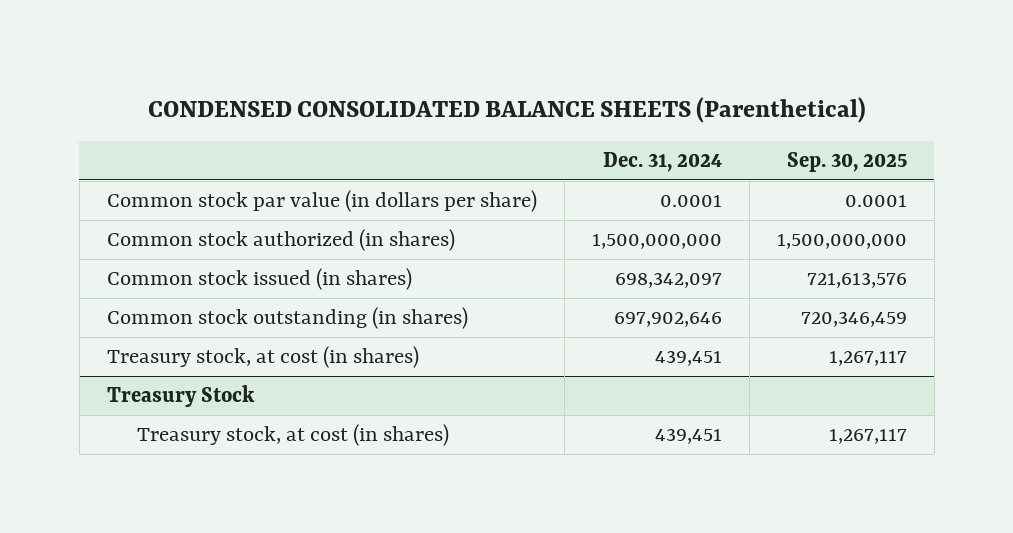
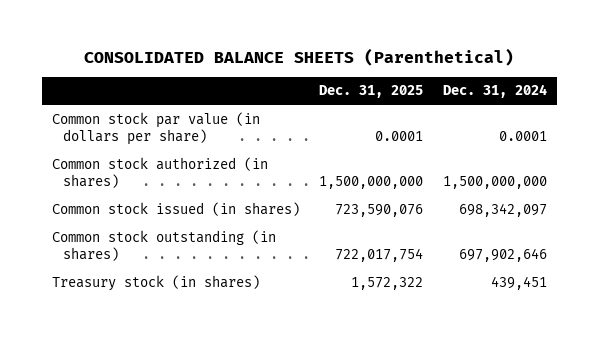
[147,96,866,123] CONDENSED CONSOLIDATED BALANCE SHEETS (Parenthetical) -> [84,48,515,67] CONSOLIDATED BALANCE SHEETS (Parenthetical)
[786,152,907,173] Sep. 30, 2025 -> none
none -> [319,85,424,99] Dec. 31, 2025
[106,385,255,408] Treasury Stock -> none
[137,424,450,447] Treasury stock, at cost (in shares) -> none
[106,346,419,369] Treasury stock, at cost (in shares) -> [51,274,260,291] Treasury stock (in shares)

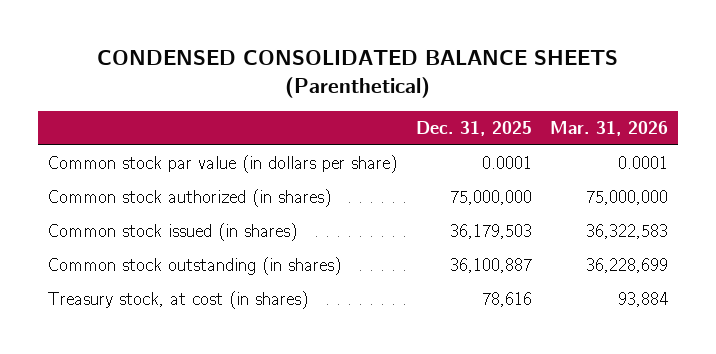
[84,48,515,67] CONSOLIDATED BALANCE SHEETS (Parenthetical) -> [96,50,618,98] CONDENSED CONSOLIDATED BALANCE SHEETS (Parenthetical)
[443,84,548,99] Dec. 31, 2024 -> none
none -> [550,120,669,136] Mar. 31, 2026
[319,176,424,190] 1,500,000,000 -> [449,190,532,206] 75,000,000
[335,203,424,217] 723,590,076 -> [449,224,532,240] 36,179,503
[335,248,424,263] 722,017,754 -> [449,258,532,274] 36,100,887
[51,274,260,291] Treasury stock (in shares) -> [47,291,309,310] Treasury stock, at cost (in shares)
[351,276,424,290] 1,572,322 -> [481,292,532,308] 78,616

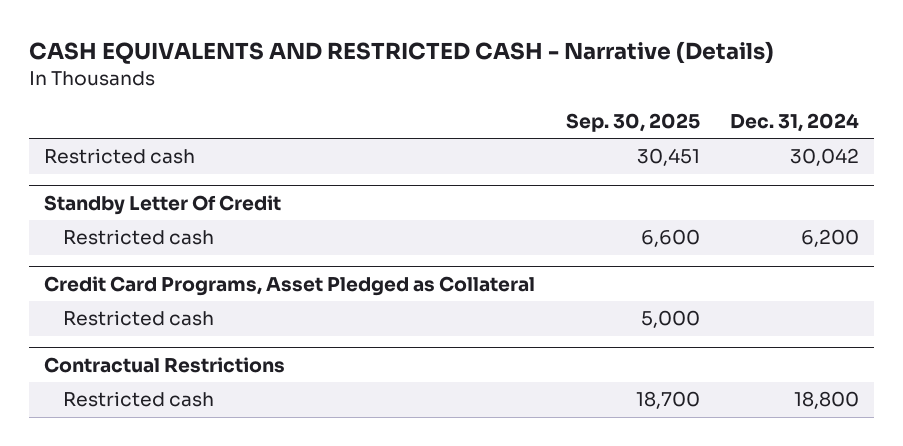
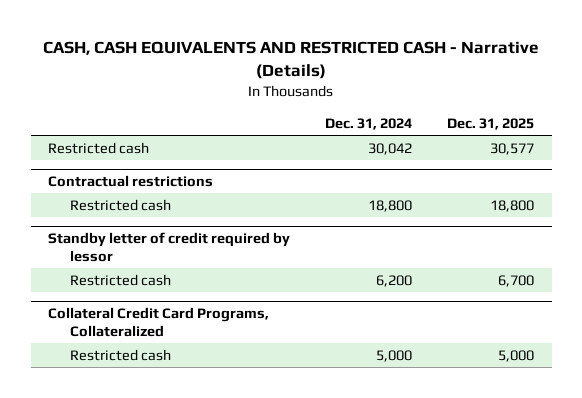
[29,40,775,64] CASH EQUIVALENTS AND RESTRICTED CASH - Narrative (Details) -> [43,41,540,80] CASH, CASH EQUIVALENTS AND RESTRICTED CASH - Narrative (Details)
[565,113,700,133] Sep. 30, 2025 -> none
none -> [447,117,535,130] Dec. 31, 2025
[44,194,282,215] Standby Letter Of Credit -> none
[62,229,214,246] Restricted cash -> none
[44,275,536,296] Credit Card Programs, Asset Pledged as Collateral -> none
[62,310,214,327] Restricted cash -> none
[44,356,286,373] Contractual Restrictions -> [48,174,214,187] Contractual restrictions
none -> [48,231,291,263] Standby letter of credit required by lessor
none -> [69,273,171,286] Restricted cash
none -> [48,306,270,338] Collateral Credit Card Programs, Collateralized
none -> [69,348,171,361] Restricted cash

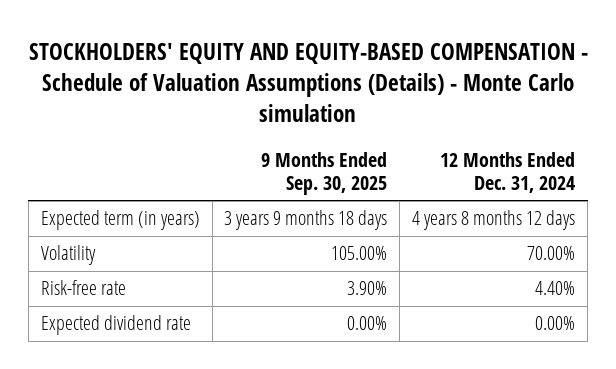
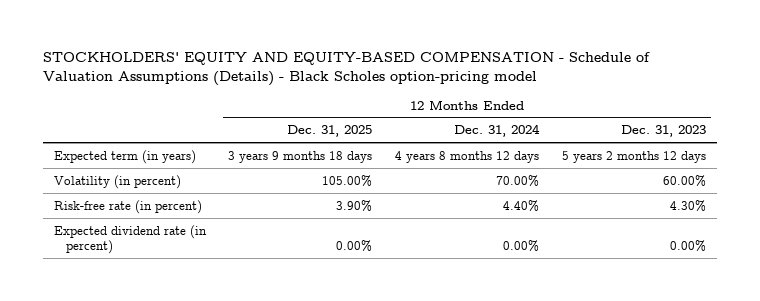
[28,42,588,123] STOCKHOLDERS' EQUITY AND EQUITY-BASED COMPENSATION - Schedule of Valuation Assumptions (Details) - Monte Carlo simulation -> [42,51,650,86] STOCKHOLDERS' EQUITY AND EQUITY-BASED COMPENSATION - Schedule of Valuation Assumptions (Details) - Black Scholes option-pricing model
[261,151,388,196] 9 Months Ended Sep. 30, 2025 -> none
none -> [287,125,373,138] Dec. 31, 2025
none -> [620,125,706,138] Dec. 31, 2023
[40,245,96,266] Volatility -> [53,174,181,189] Volatility (in percent)
[40,280,126,296] Risk-free rate -> [53,199,202,214] Risk-free rate (in percent)
[40,315,191,336] Expected dividend rate -> [53,224,207,254] Expected dividend rate (in percent)

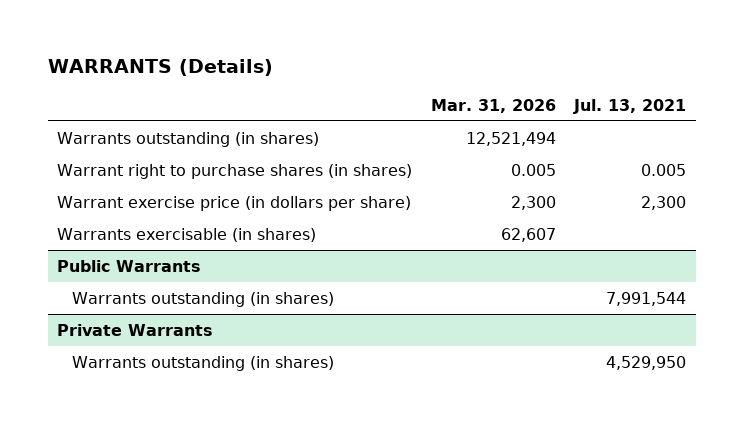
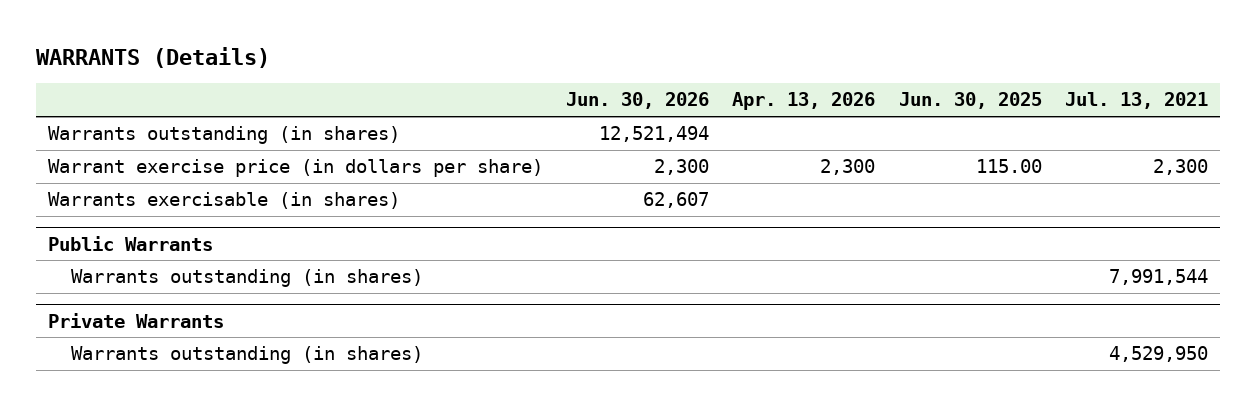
[430,99,556,114] Mar. 31, 2026 -> none
none -> [566,92,710,110] Jun. 30, 2026
none -> [732,92,876,111] Apr. 13, 2026
none -> [898,92,1042,110] Jun. 30, 2025
[57,163,413,179] Warrant right to purchase shares (in shares) -> none

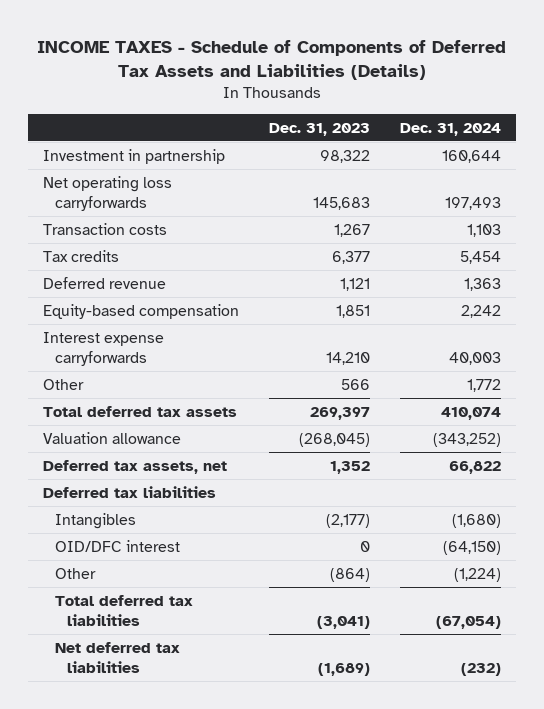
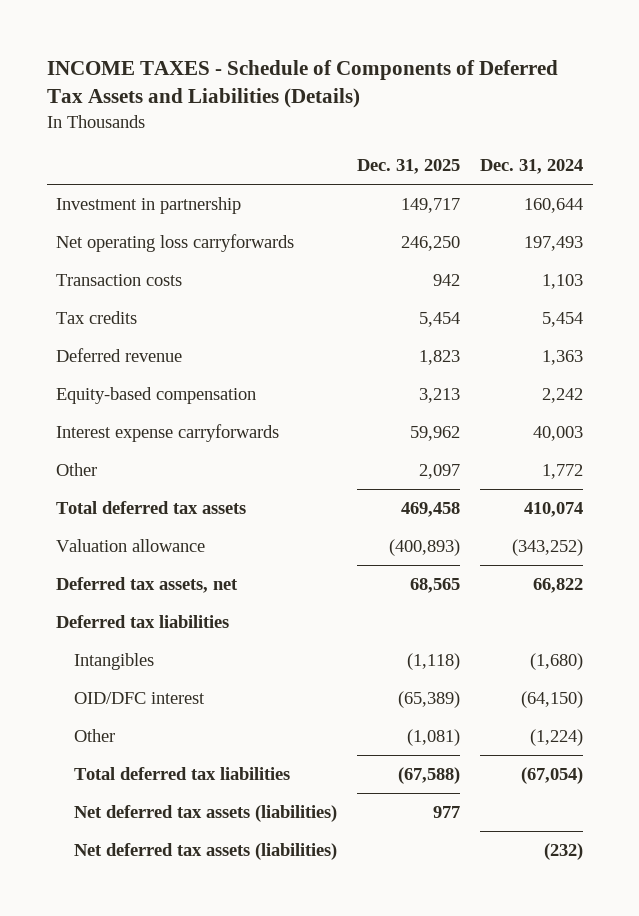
[269,122,371,136] Dec. 31, 2023 -> none
none -> [356,159,460,175] Dec. 31, 2025
none -> [74,804,338,822] Net deferred tax assets (liabilities)
[54,641,180,674] Net deferred tax liabilities -> [74,842,338,860] Net deferred tax assets (liabilities)

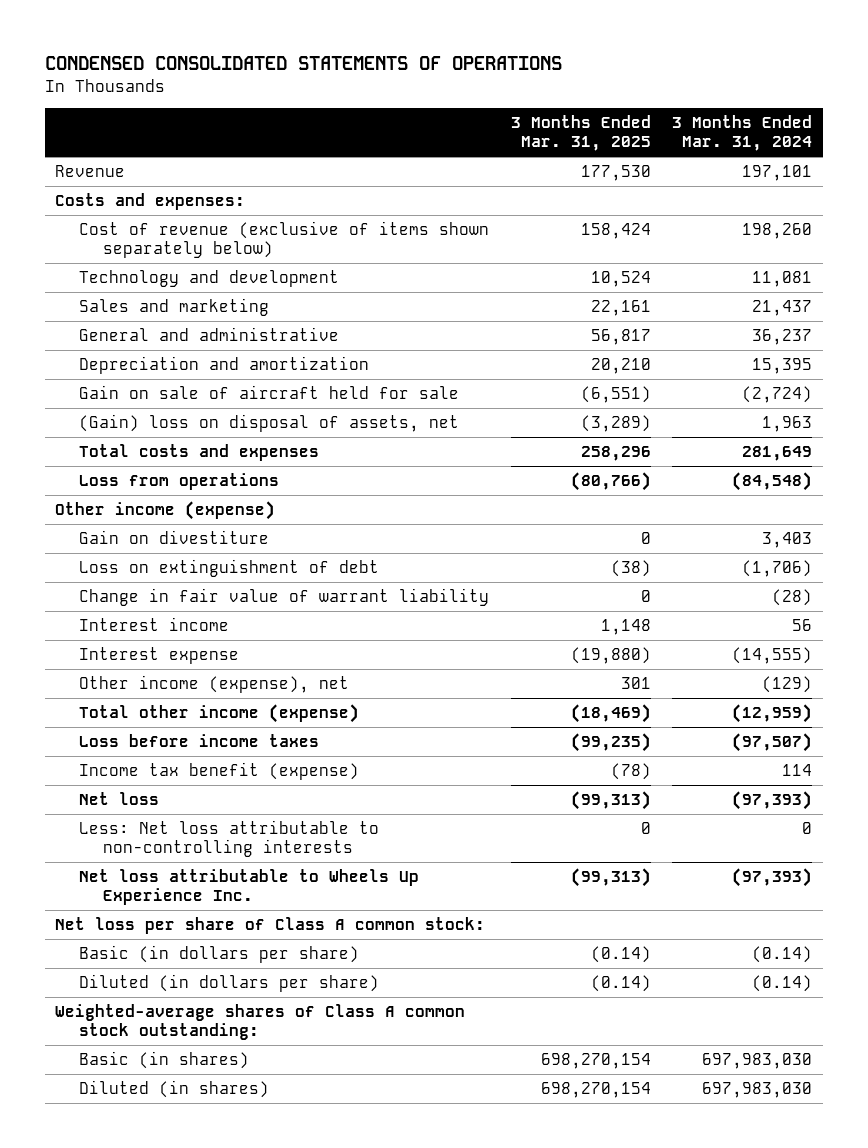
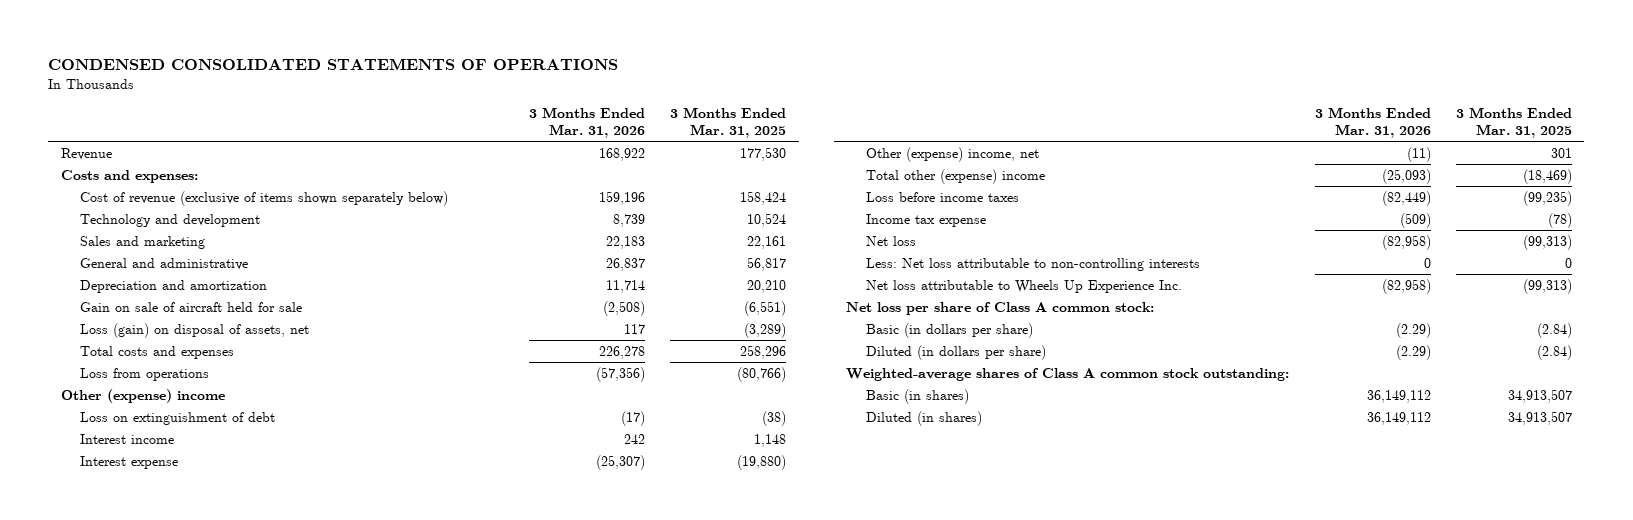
[672,115,813,152] 3 Months Ended Mar. 31, 2024 -> none
none -> [529,107,646,139] 3 Months Ended Mar. 31, 2026
[79,414,460,433] (Gain) loss on disposal of assets, net -> [80,322,310,338] Loss (gain) on disposal of assets, net
[79,530,270,545] Gain on divestiture -> none
[55,501,276,521] Other income (expense) -> [61,388,226,403] Other (expense) income
[79,588,490,607] Change in fair value of warrant liability -> none
[79,675,350,694] Other income (expense), net -> [865,146,1039,162] Other (expense) income, net
[79,704,360,724] Total other income (expense) -> [865,168,1045,184] Total other (expense) income
[79,762,360,781] Income tax benefit (expense) -> [865,213,986,227] Income tax expense
[590,946,651,964] (0.14) -> [1536,322,1572,338] (2.84)
[590,975,651,993] (0.14) -> [1536,344,1572,360] (2.84)
[540,1053,651,1070] 698,270,154 -> [1507,388,1572,403] 34,913,507
[540,1082,651,1099] 698,270,154 -> [1507,410,1572,425] 34,913,507

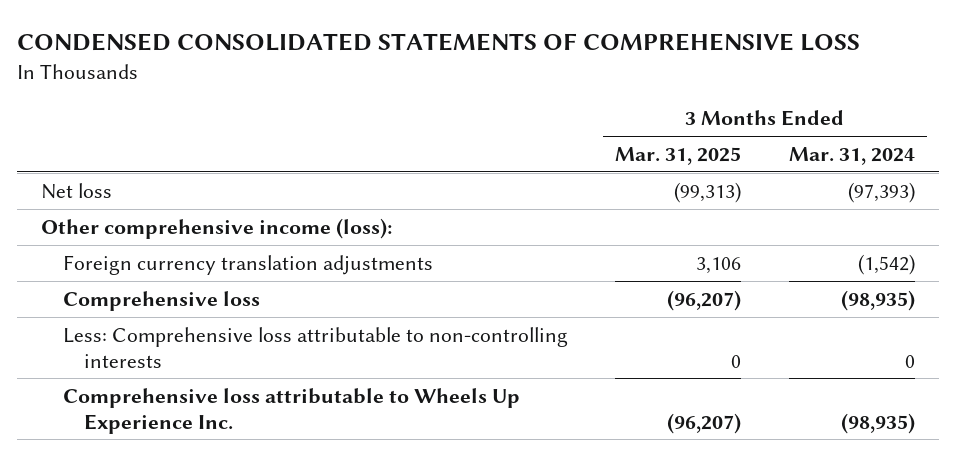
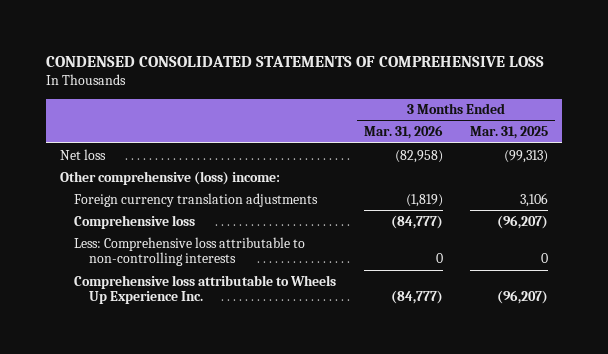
[789,146,916,165] Mar. 31, 2024 -> none
none -> [363,125,443,140] Mar. 31, 2026
[41,217,393,239] Other comprehensive income (loss): -> [59,170,280,185] Other comprehensive (loss) income:

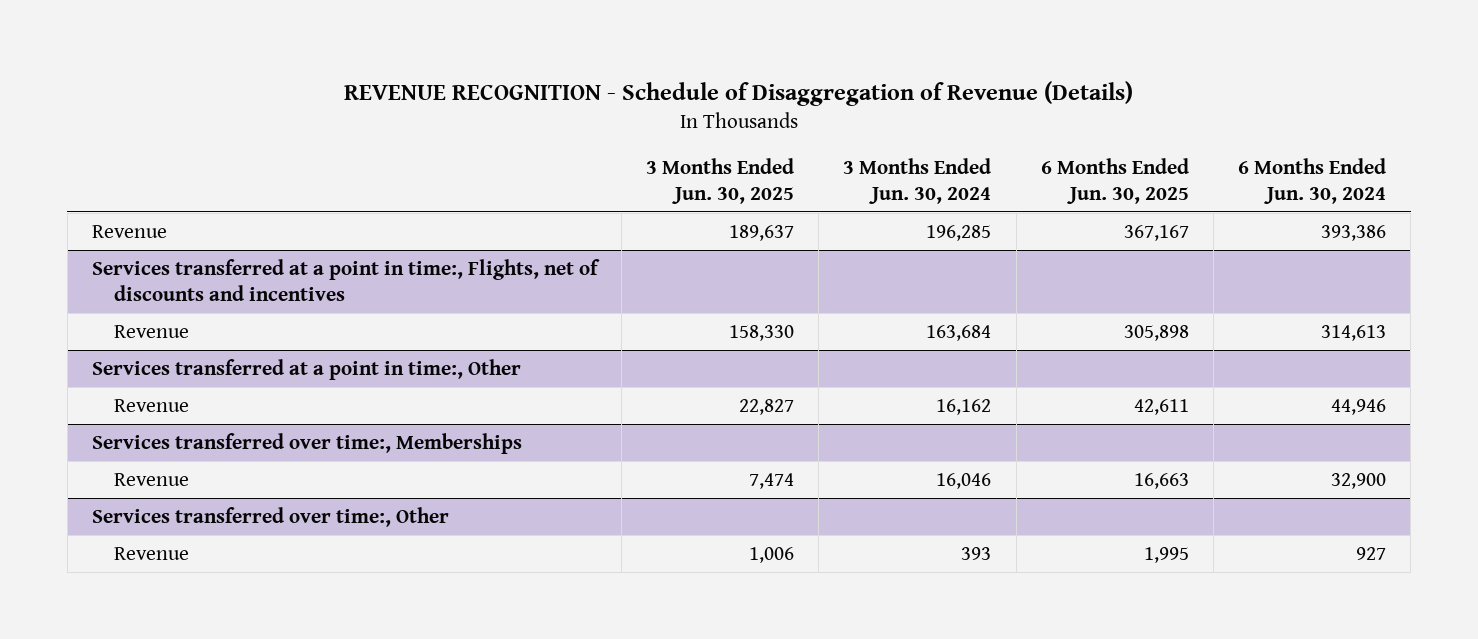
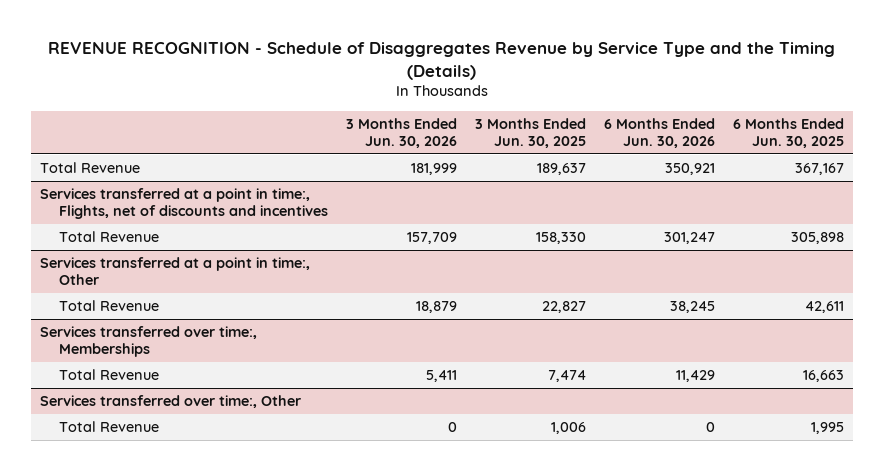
[343,80,1133,106] REVENUE RECOGNITION - Schedule of Disaggregation of Revenue (Details) -> [48,41,836,80] REVENUE RECOGNITION - Schedule of Disaggregates Revenue by Service Type and the Timing (Details)
[843,157,992,204] 3 Months Ended Jun. 30, 2024 -> none
[1238,157,1387,204] 6 Months Ended Jun. 30, 2024 -> none
none -> [345,118,457,149] 3 Months Ended Jun. 30, 2026
none -> [604,118,716,149] 6 Months Ended Jun. 30, 2026
[91,224,167,238] Revenue -> [40,162,141,174] Total Revenue
[113,324,189,338] Revenue -> [58,231,159,243] Total Revenue
[113,398,189,412] Revenue -> [58,300,159,312] Total Revenue
[113,472,189,486] Revenue -> [58,369,159,381] Total Revenue
[113,546,189,560] Revenue -> [58,421,159,433] Total Revenue

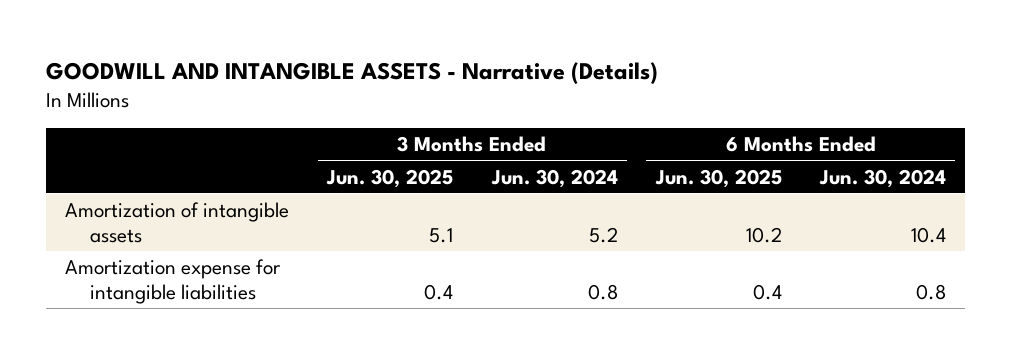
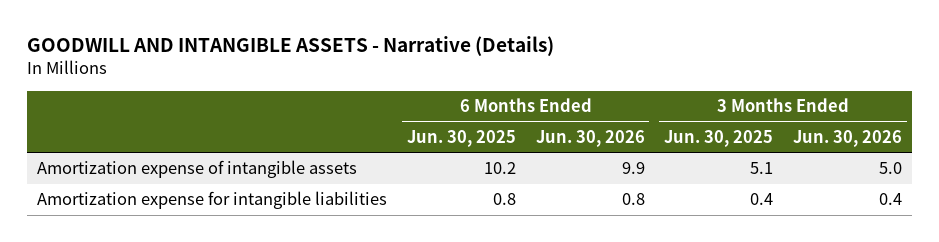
[490,168,618,188] Jun. 30, 2024 -> none
[818,168,946,188] Jun. 30, 2024 -> none
none -> [535,129,645,147] Jun. 30, 2026
none -> [793,129,903,147] Jun. 30, 2026
[65,202,290,244] Amortization of intangible assets -> [36,160,357,179] Amortization expense of intangible assets
[752,284,782,301] 0.4 -> [492,193,516,206] 0.8

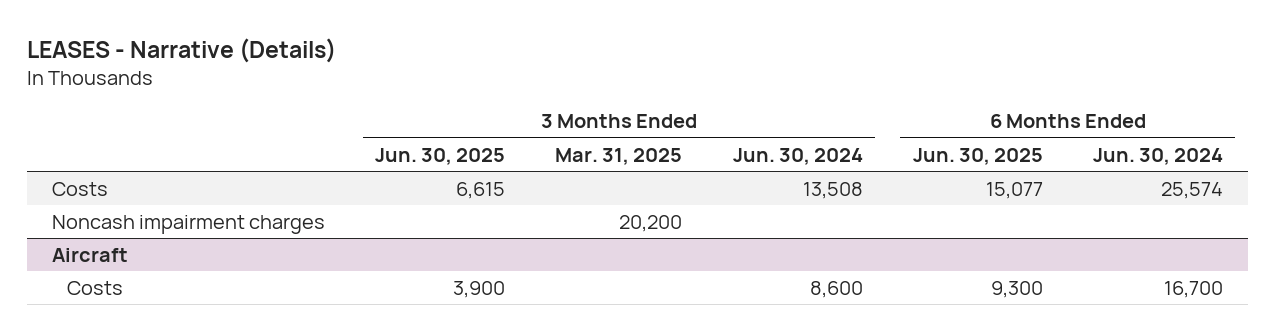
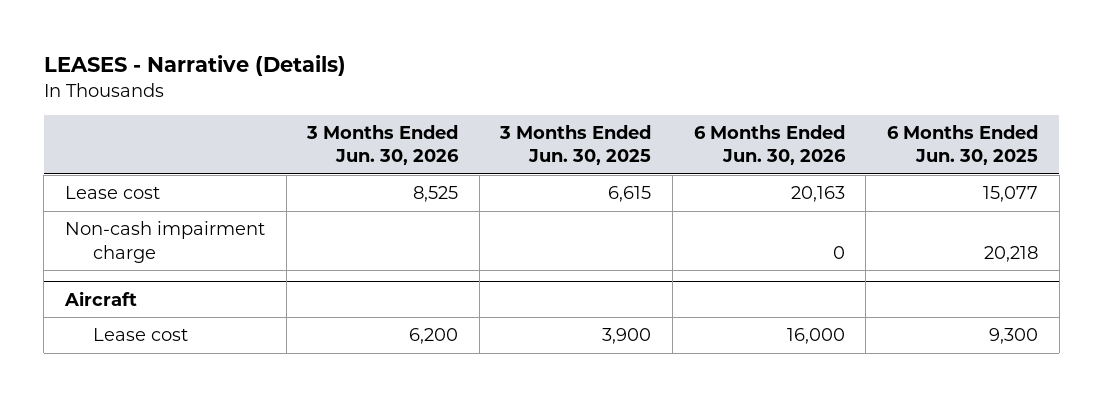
[555,147,683,165] Mar. 31, 2025 -> none
[732,147,863,165] Jun. 30, 2024 -> none
[1092,147,1223,165] Jun. 30, 2024 -> none
none -> [306,124,460,166] 3 Months Ended Jun. 30, 2026
none -> [693,124,846,166] 6 Months Ended Jun. 30, 2026
[52,214,326,234] Noncash impairment charges -> none
[52,181,109,196] Costs -> [64,186,160,200] Lease cost
none -> [64,221,265,263] Non-cash impairment charge
[67,280,124,295] Costs -> [93,328,189,342] Lease cost

